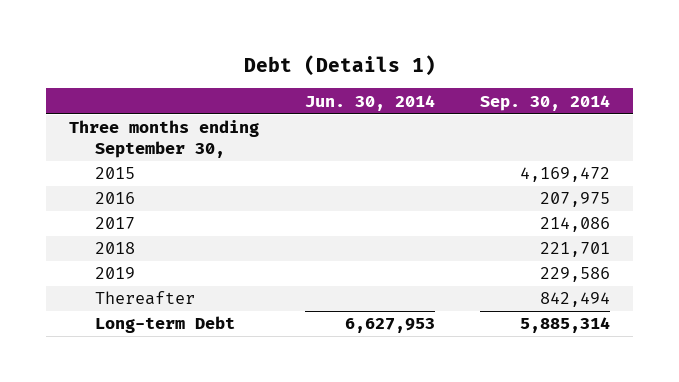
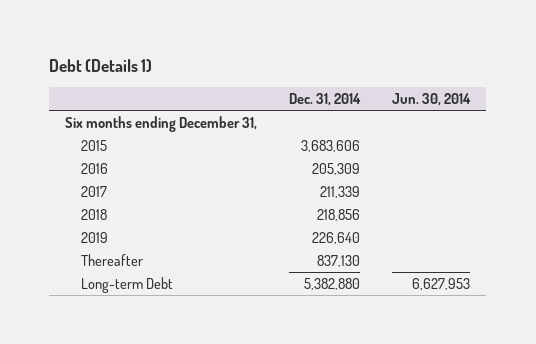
[480,94,611,111] Sep. 30, 2014 -> none
none -> [289,93,362,107] Dec. 31, 2014
[68,120,259,158] Three months ending September 30, -> [65,116,258,133] Six months ending December 31,

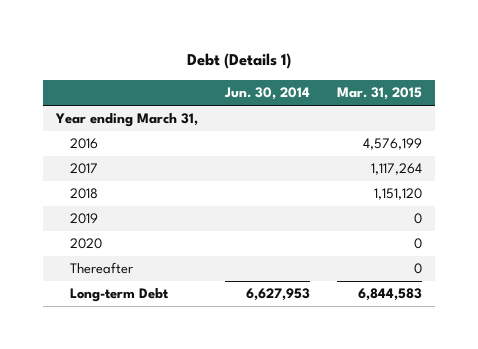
[289,93,362,107] Dec. 31, 2014 -> none
none -> [336,87,422,101] Mar. 31, 2015
[80,140,107,152] 2015 -> none
[65,116,258,133] Six months ending December 31, -> [55,113,199,128] Year ending March 31,
none -> [70,238,103,250] 2020

